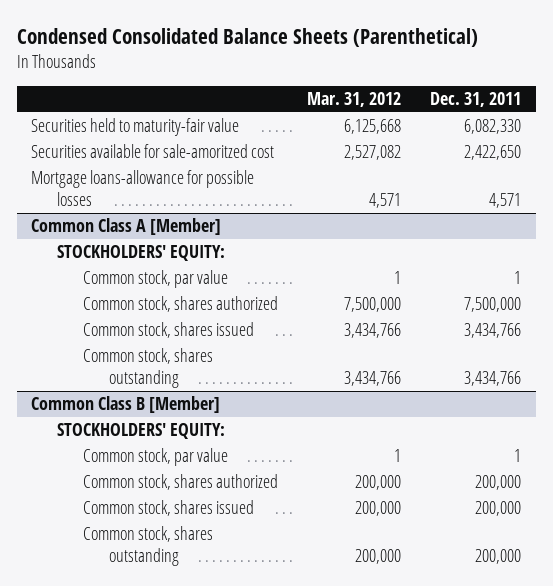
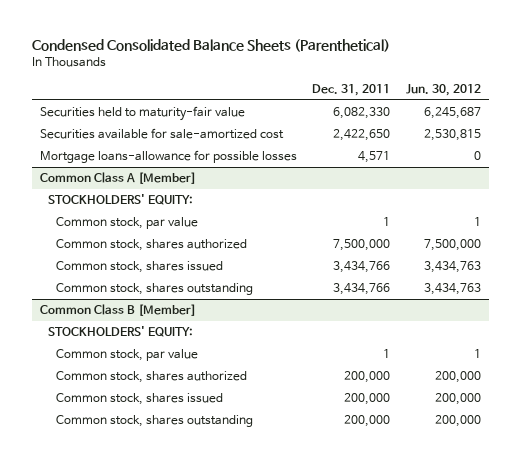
[307,92,402,108] Mar. 31, 2012 -> none
none -> [405,83,481,96] Jun. 30, 2012
[31,144,275,159] Securities available for sale-amoritzed cost -> [39,128,284,140] Securities available for sale-amortized cost

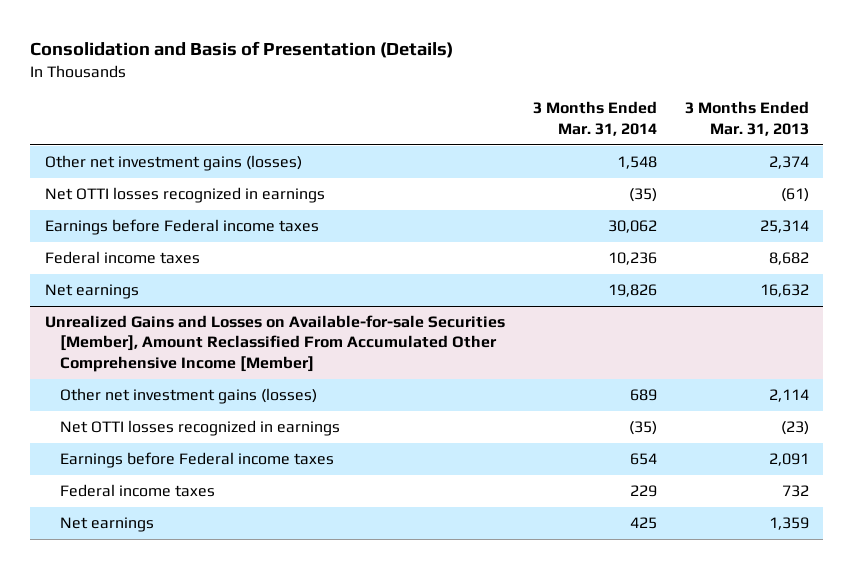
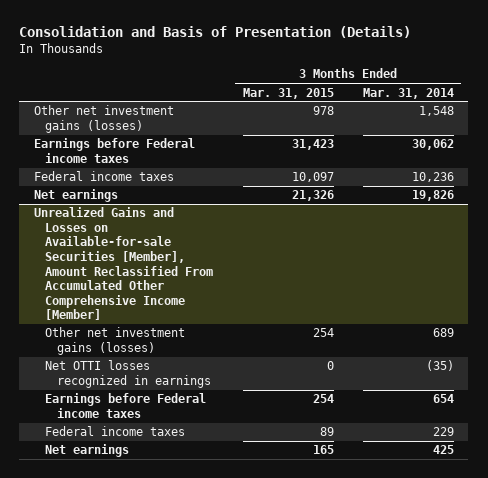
[685,101,810,136] 3 Months Ended Mar. 31, 2013 -> none
none -> [242,87,334,99] Mar. 31, 2015
[44,187,325,204] Net OTTI losses recognized in earnings -> none

